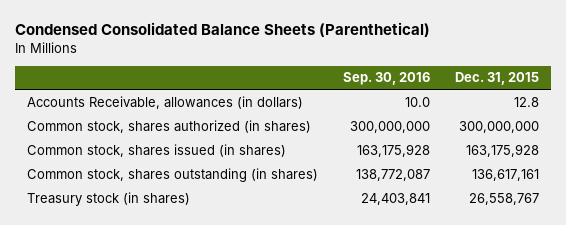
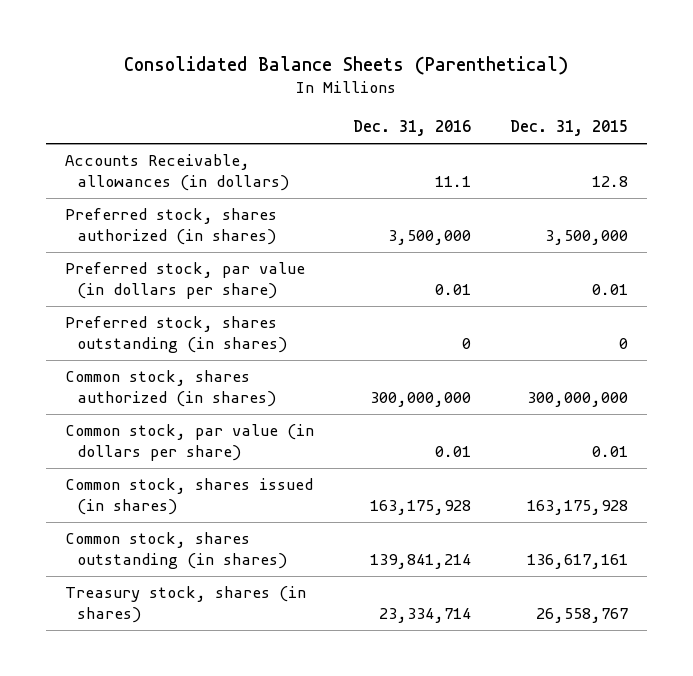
[14,21,430,37] Condensed Consolidated Balance Sheets (Parenthetical) -> [124,56,569,76] Consolidated Balance Sheets (Parenthetical)
[342,72,430,86] Sep. 30, 2016 -> none
none -> [352,120,471,137] Dec. 31, 2016
none -> [65,208,278,245] Preferred stock, shares authorized (in shares)
none -> [65,262,306,299] Preferred stock, par value (in dollars per share)
none -> [65,316,287,353] Preferred stock, shares outstanding (in shares)
none -> [65,424,315,461] Common stock, par value (in dollars per share)
[27,191,191,206] Treasury stock (in shares) -> [65,586,307,623] Treasury stock, shares (in shares)

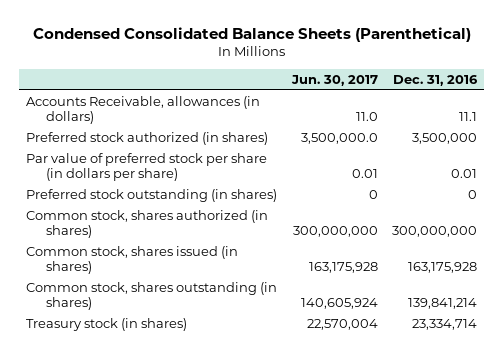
[124,56,569,76] Consolidated Balance Sheets (Parenthetical) -> [32,26,471,42] Condensed Consolidated Balance Sheets (Parenthetical)
[509,120,628,137] Dec. 31, 2015 -> none
none -> [290,74,378,86] Jun. 30, 2017
[65,208,278,245] Preferred stock, shares authorized (in shares) -> [26,131,269,145] Preferred stock authorized (in shares)
[65,262,306,299] Preferred stock, par value (in dollars per share) -> [26,152,268,181] Par value of preferred stock per share (in dollars per share)
[65,316,287,353] Preferred stock, shares outstanding (in shares) -> [26,188,278,202] Preferred stock outstanding (in shares)
[65,424,315,461] Common stock, par value (in dollars per share) -> none
[65,586,307,623] Treasury stock, shares (in shares) -> [26,317,188,331] Treasury stock (in shares)

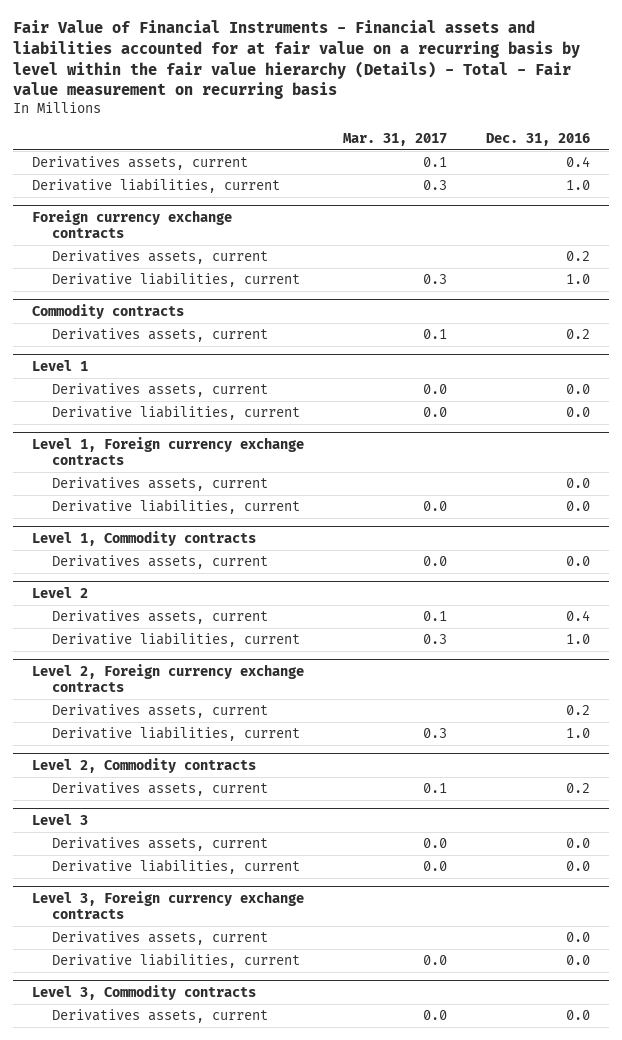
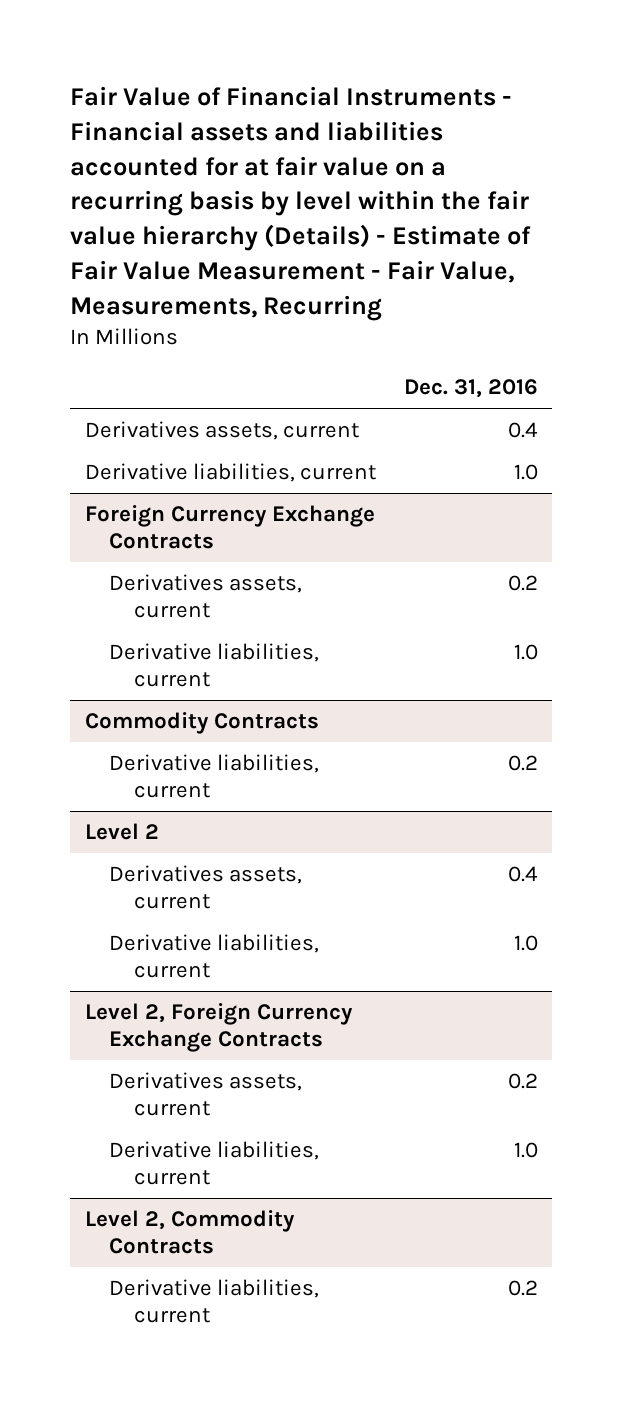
[12,20,580,100] Fair Value of Financial Instruments - Financial assets and liabilities accounted for at fair value on a recurring basis by level within the fair value hierarchy (Details) - Total - Fair value measurement on recurring basis -> [70,86,532,321] Fair Value of Financial Instruments - Financial assets and liabilities accounted for at fair value on a recurring basis by level within the fair value hierarchy (Details) - Estimate of Fair Value Measurement - Fair Value, Measurements, Recurring
[342,132,447,146] Mar. 31, 2017 -> none
[32,209,233,239] Foreign currency exchange contracts -> [84,504,375,549] Foreign Currency Exchange Contracts
[51,328,268,343] Derivatives assets, current -> none
[32,359,89,371] Level 1 -> none
[51,383,268,398] Derivatives assets, current -> none
[32,436,305,466] Level 1, Foreign currency exchange contracts -> none
[51,477,268,492] Derivatives assets, current -> none
[51,499,300,515] Derivative liabilities, current -> none
[32,530,257,546] Level 1, Commodity contracts -> none
[51,555,268,570] Derivatives assets, current -> none
[32,303,185,319] Commodity contracts -> [84,711,319,734] Commodity Contracts
[565,407,590,418] 0.0 -> [508,754,539,771] 0.2
[32,663,305,693] Level 2, Foreign currency exchange contracts -> [84,1002,353,1052] Level 2, Foreign Currency Exchange Contracts
[51,782,268,797] Derivatives assets, current -> none
[32,813,89,825] Level 3 -> none
[51,837,268,852] Derivatives assets, current -> none
[32,890,305,920] Level 3, Foreign currency exchange contracts -> none
[51,931,268,946] Derivatives assets, current -> none
[51,953,300,969] Derivative liabilities, current -> none
[32,984,257,1000] Level 3, Commodity contracts -> none
[51,1009,268,1024] Derivatives assets, current -> none
[32,757,257,773] Level 2, Commodity contracts -> [84,1209,295,1254] Level 2, Commodity Contracts
[565,861,590,872] 0.0 -> [508,1279,539,1296] 0.2

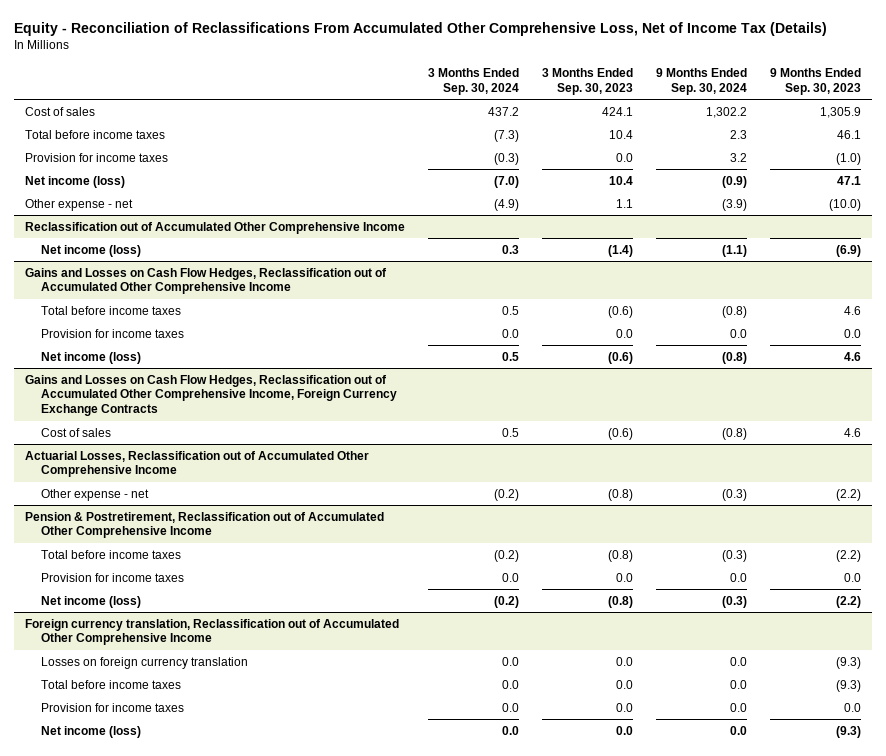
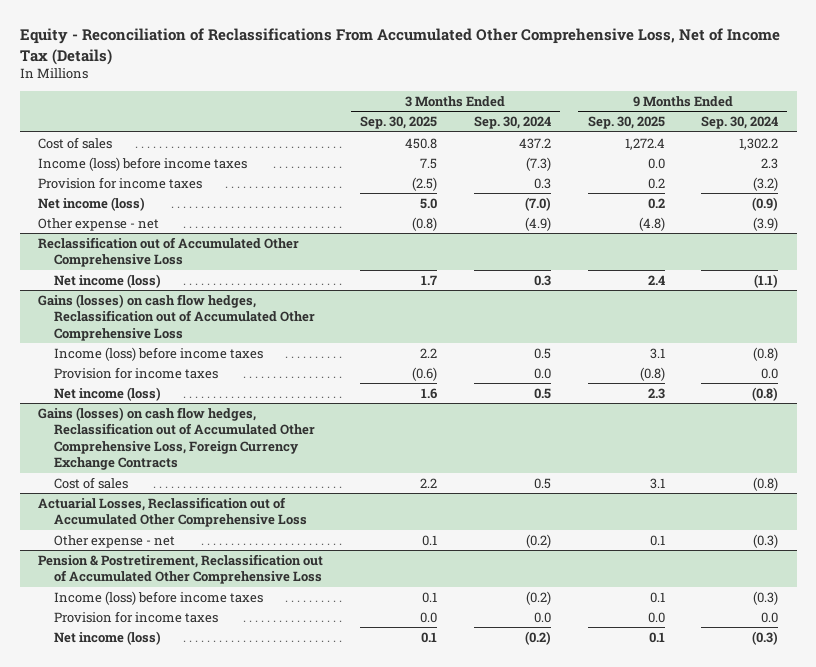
[542,67,634,95] 3 Months Ended Sep. 30, 2023 -> none
[769,67,861,95] 9 Months Ended Sep. 30, 2023 -> none
none -> [359,116,437,130] Sep. 30, 2025
none -> [587,116,665,130] Sep. 30, 2025
[25,129,166,139] Total before income taxes -> [38,156,248,171] Income (loss) before income taxes
[494,152,520,165] (0.3) -> [533,177,551,189] 0.3
[729,152,747,162] 3.2 -> [753,176,779,191] (3.2)
[25,221,406,234] Reclassification out of Accumulated Other Comprehensive Income -> [38,236,300,268] Reclassification out of Accumulated Other Comprehensive Loss
[25,267,388,295] Gains and Losses on Cash Flow Hedges, Reclassification out of Accumulated Other Comprehensive Income -> [38,293,315,341] Gains (losses) on cash flow hedges, Reclassification out of Accumulated Other Comprehensive Loss
[41,305,182,315] Total before income taxes -> [53,346,263,361] Income (loss) before income taxes
[25,374,398,417] Gains and Losses on Cash Flow Hedges, Reclassification out of Accumulated Other Comprehensive Income, Foreign Currency Exchange Contracts -> [38,406,315,471] Gains (losses) on cash flow hedges, Reclassification out of Accumulated Other Comprehensive Loss, Foreign Currency Exchange Contracts
[25,450,370,478] Actuarial Losses, Reclassification out of Accumulated Other Comprehensive Income -> [38,496,307,528] Actuarial Losses, Reclassification out of Accumulated Other Comprehensive Loss
[25,511,385,539] Pension & Postretirement, Reclassification out of Accumulated Other Comprehensive Income -> [38,553,324,585] Pension & Postretirement, Reclassification out of Accumulated Other Comprehensive Loss
[41,549,182,559] Total before income taxes -> [53,590,263,605] Income (loss) before income taxes
[25,618,400,646] Foreign currency translation, Reclassification out of Accumulated Other Comprehensive Income -> none
[41,656,249,669] Losses on foreign currency translation -> none
[41,679,182,689] Total before income taxes -> none
[41,702,185,712] Provision for income taxes -> none
[41,725,142,738] Net income (loss) -> none

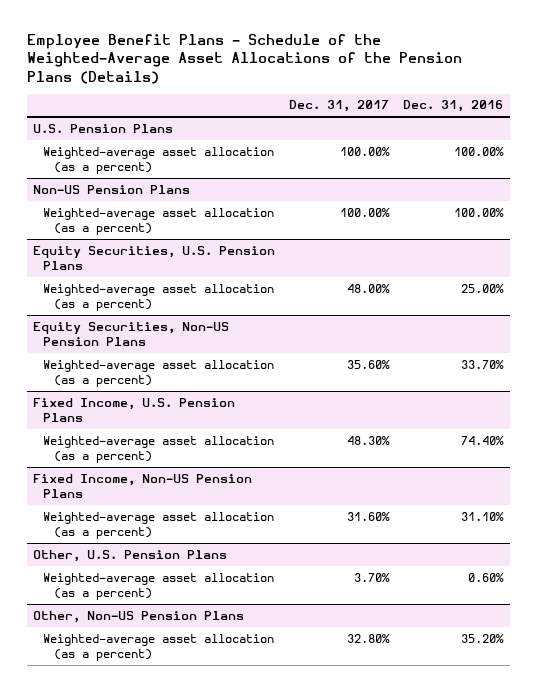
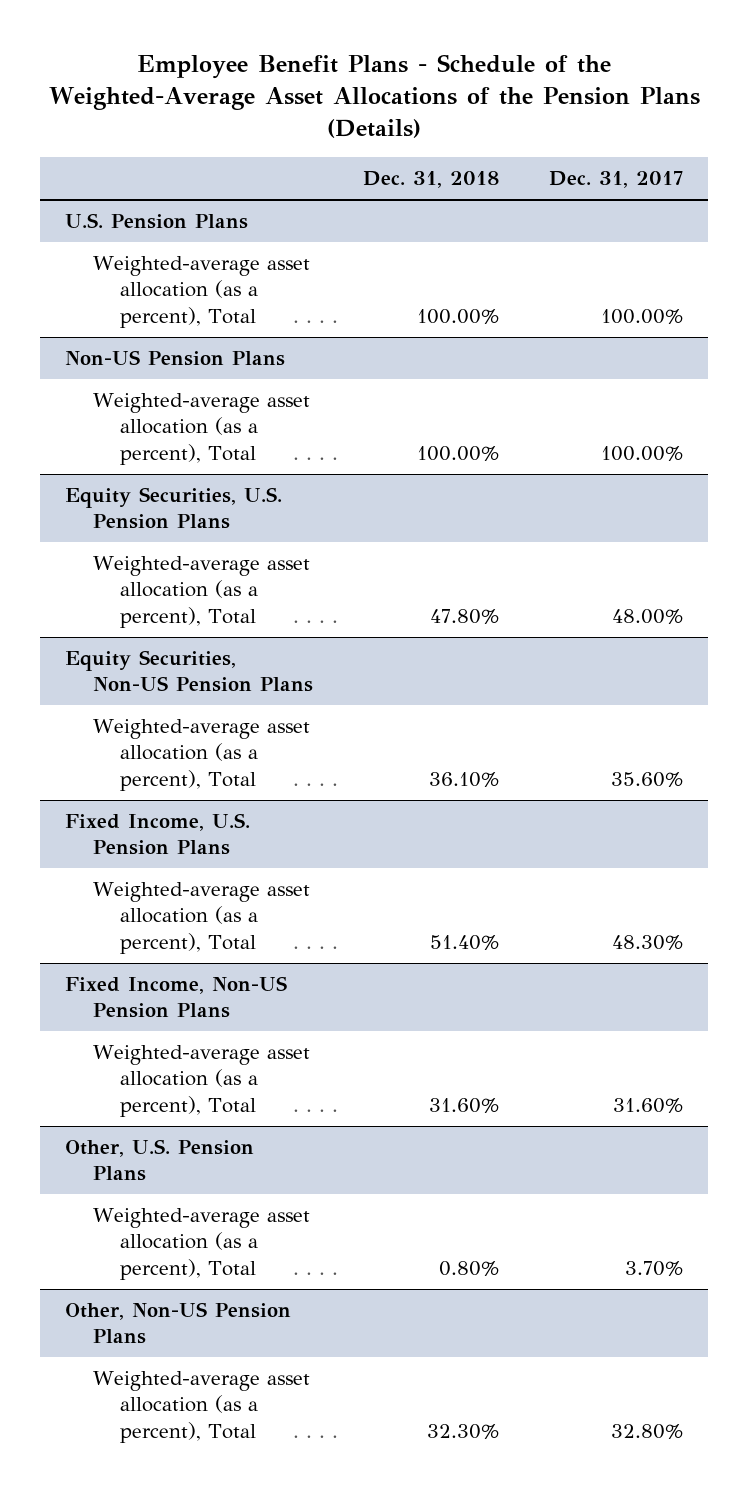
[402,100,503,113] Dec. 31, 2016 -> none
none -> [362,171,499,189] Dec. 31, 2018
[43,146,275,174] Weighted-average asset allocation (as a percent) -> [92,256,310,328] Weighted-average asset allocation (as a percent), Total
[43,207,275,235] Weighted-average asset allocation (as a percent) -> [92,393,310,465] Weighted-average asset allocation (as a percent), Total
[43,283,275,311] Weighted-average asset allocation (as a percent) -> [92,556,310,628] Weighted-average asset allocation (as a percent), Total
[43,359,275,387] Weighted-average asset allocation (as a percent) -> [92,719,310,791] Weighted-average asset allocation (as a percent), Total
[43,435,275,463] Weighted-average asset allocation (as a percent) -> [92,882,310,954] Weighted-average asset allocation (as a percent), Total
[43,511,275,539] Weighted-average asset allocation (as a percent) -> [92,1045,310,1117] Weighted-average asset allocation (as a percent), Total
[43,572,275,600] Weighted-average asset allocation (as a percent) -> [92,1208,310,1280] Weighted-average asset allocation (as a percent), Total
[43,633,275,661] Weighted-average asset allocation (as a percent) -> [92,1371,310,1443] Weighted-average asset allocation (as a percent), Total

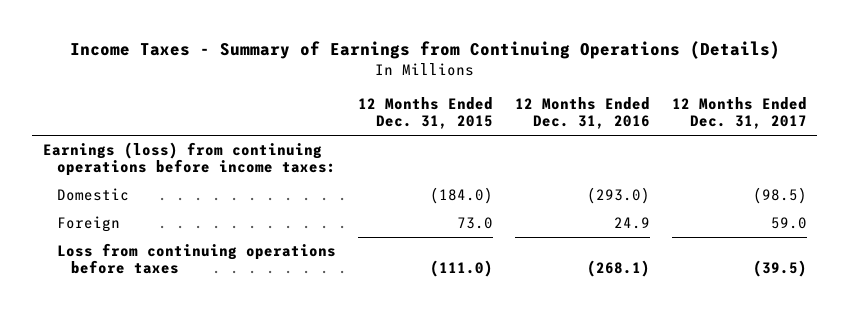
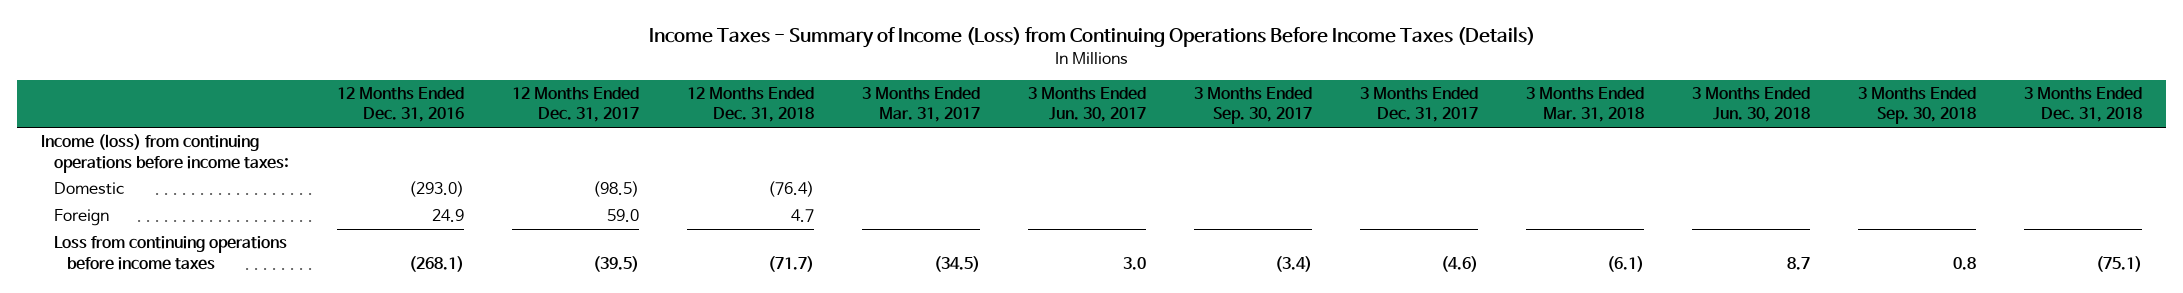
[69,41,780,60] Income Taxes - Summary of Earnings from Continuing Operations (Details) -> [648,26,1535,48] Income Taxes - Summary of Income (Loss) from Continuing Operations Before Income Taxes (Details)
[358,97,494,130] 12 Months Ended Dec. 31, 2015 -> none
none -> [686,87,814,123] 12 Months Ended Dec. 31, 2018
none -> [861,87,980,123] 3 Months Ended Mar. 31, 2017
none -> [1027,87,1146,123] 3 Months Ended Jun. 30, 2017
none -> [1193,87,1312,125] 3 Months Ended Sep. 30, 2017
none -> [1360,87,1479,123] 3 Months Ended Dec. 31, 2017
none -> [1526,87,1645,123] 3 Months Ended Mar. 31, 2018
none -> [1692,87,1811,123] 3 Months Ended Jun. 30, 2018
none -> [1858,87,1977,125] 3 Months Ended Sep. 30, 2018
none -> [2024,87,2143,123] 3 Months Ended Dec. 31, 2018
[43,142,337,177] Earnings (loss) from continuing operations before income taxes: -> [40,134,289,173] Income (loss) from continuing operations before income taxes:
[57,243,337,275] Loss from continuing operations before taxes -> [53,236,287,270] Loss from continuing operations before income taxes

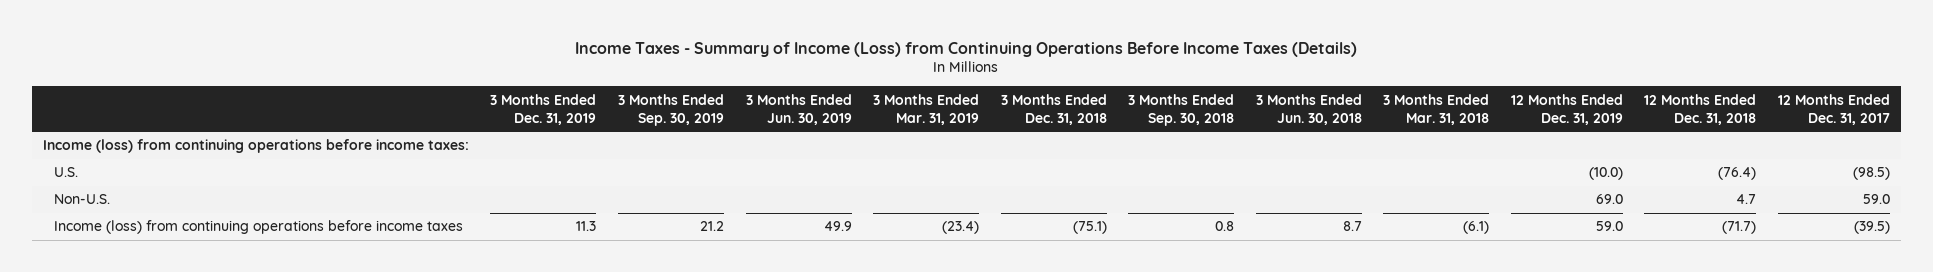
[336,87,464,123] 12 Months Ended Dec. 31, 2016 -> none
[861,87,980,123] 3 Months Ended Mar. 31, 2017 -> none
[1027,87,1146,123] 3 Months Ended Jun. 30, 2017 -> none
[1193,87,1312,125] 3 Months Ended Sep. 30, 2017 -> none
[1360,87,1479,123] 3 Months Ended Dec. 31, 2017 -> none
none -> [490,93,597,125] 3 Months Ended Dec. 31, 2019
none -> [618,93,725,126] 3 Months Ended Sep. 30, 2019
none -> [745,93,852,125] 3 Months Ended Jun. 30, 2019
none -> [873,93,980,125] 3 Months Ended Mar. 31, 2019
none -> [1510,93,1623,125] 12 Months Ended Dec. 31, 2019
[53,182,124,196] Domestic -> [54,167,79,178] U.S.
[53,209,109,227] Foreign -> [54,194,111,205] Non-U.S.
[53,236,287,270] Loss from continuing operations before income taxes -> [54,220,464,235] Income (loss) from continuing operations before income taxes

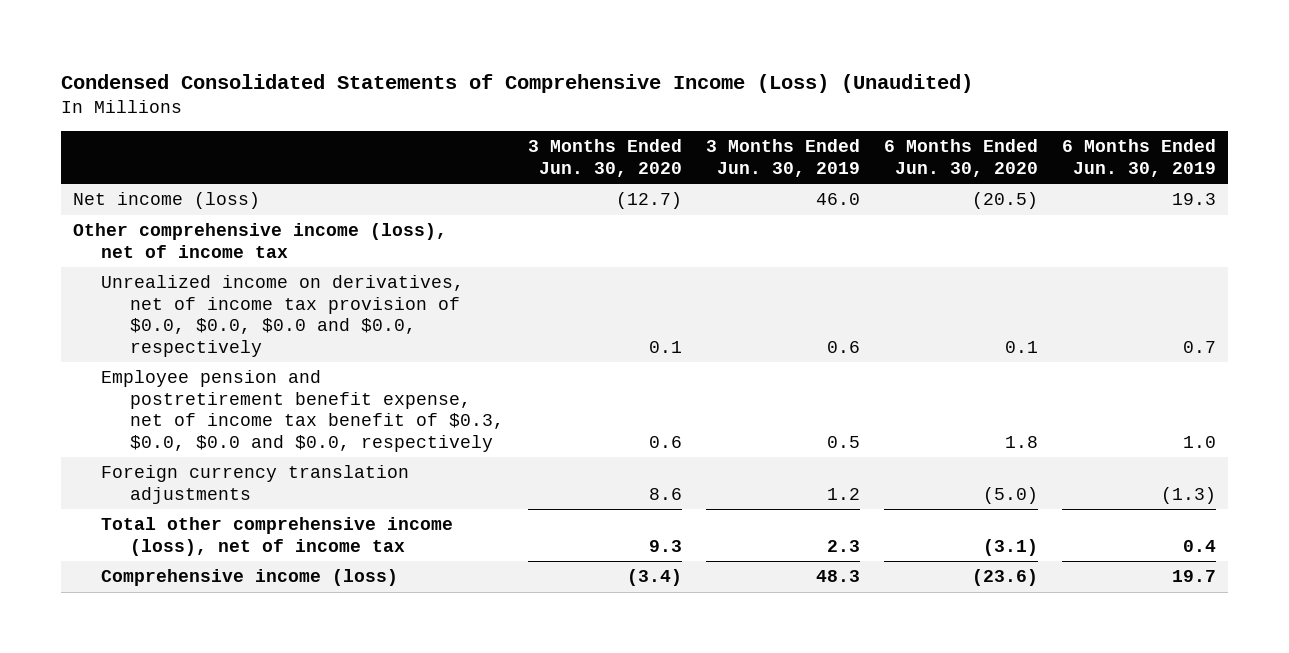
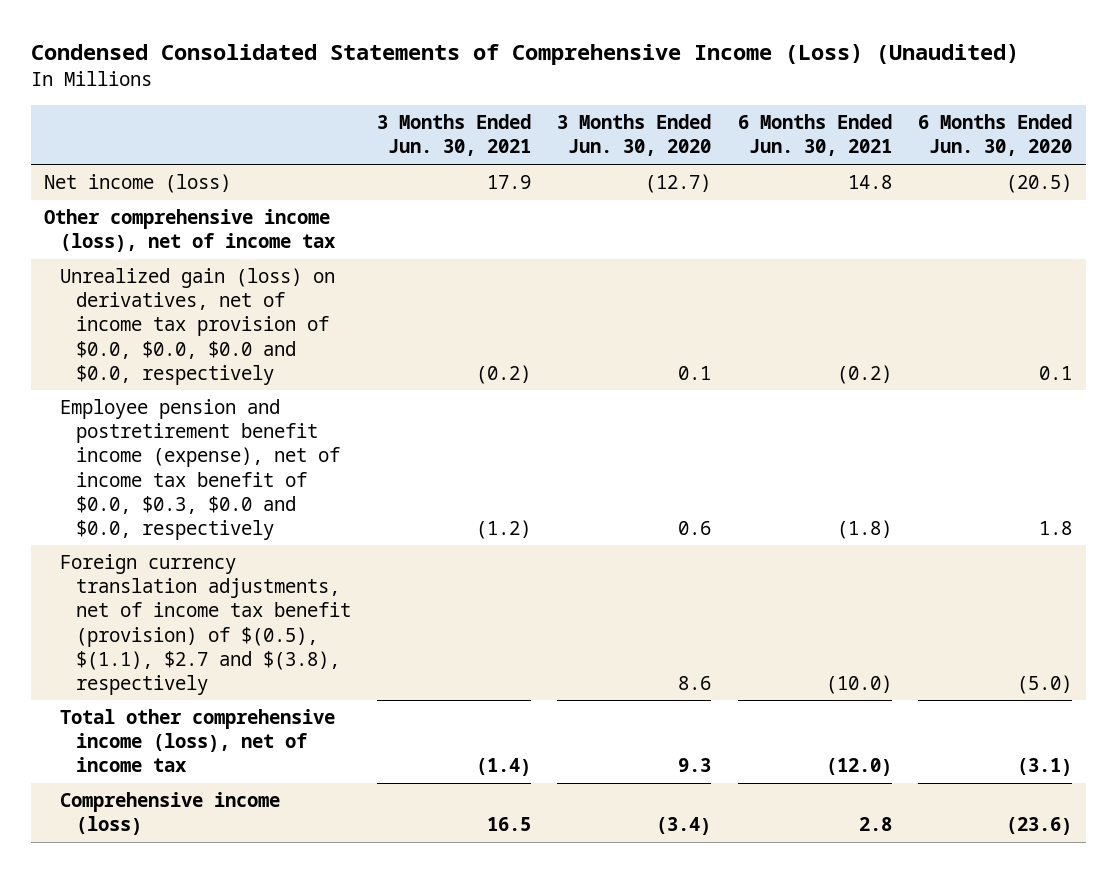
[705,139,860,177] 3 Months Ended Jun. 30, 2019 -> none
[1061,139,1216,177] 6 Months Ended Jun. 30, 2019 -> none
none -> [377,114,532,157] 3 Months Ended Jun. 30, 2021
none -> [737,114,892,157] 6 Months Ended Jun. 30, 2021
[101,275,465,357] Unrealized income on derivatives, net of income tax provision of $0.0, $0.0, $0.0 and $0.0, respectively -> [59,268,335,385] Unrealized gain (loss) on derivatives, net of income tax provision of $0.0, $0.0, $0.0 and $0.0, respectively
[101,370,504,452] Employee pension and postretirement benefit expense, net of income tax benefit of $0.3, $0.0, $0.0 and $0.0, respectively -> [59,399,340,540] Employee pension and postretirement benefit income (expense), net of income tax benefit of $0.0, $0.3, $0.0 and $0.0, respectively
[101,465,410,504] Foreign currency translation adjustments -> [59,554,351,695] Foreign currency translation adjustments, net of income tax benefit (provision) of $(0.5), $(1.1), $2.7 and $(3.8), respectively

